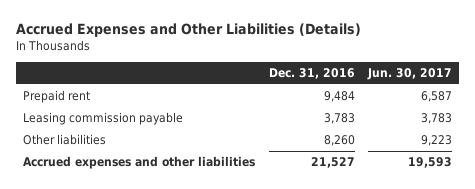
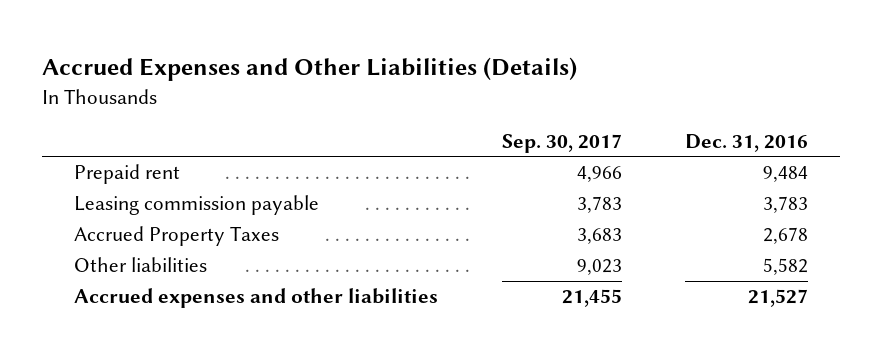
[367,68,453,81] Jun. 30, 2017 -> none
none -> [501,133,622,153] Sep. 30, 2017
none -> [73,226,279,247] Accrued Property Taxes
[323,135,355,147] 8,260 -> [763,258,809,276] 5,582

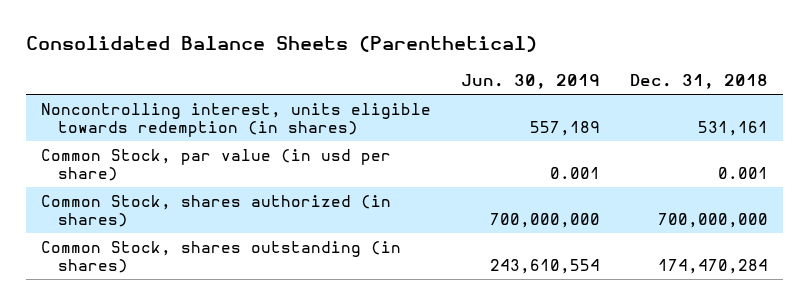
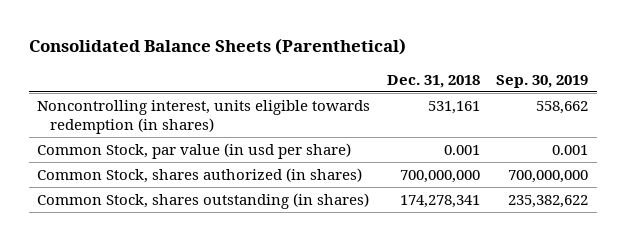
[461,73,601,89] Jun. 30, 2019 -> none
none -> [496,74,589,88] Sep. 30, 2019
[657,259,768,275] 174,470,284 -> [399,194,480,208] 174,278,341

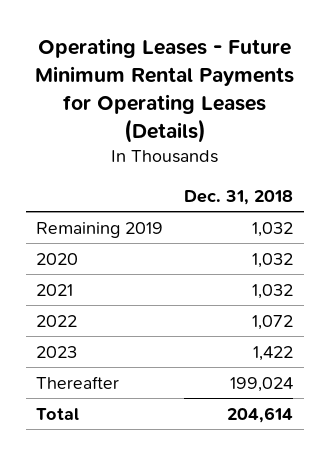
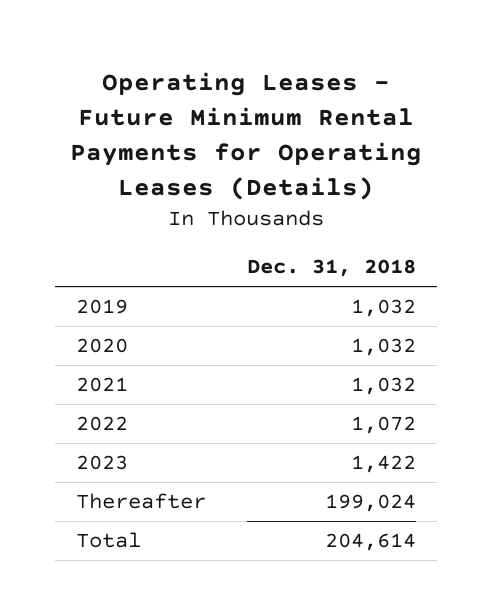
[36,221,164,238] Remaining 2019 -> [76,298,129,314] 2019

